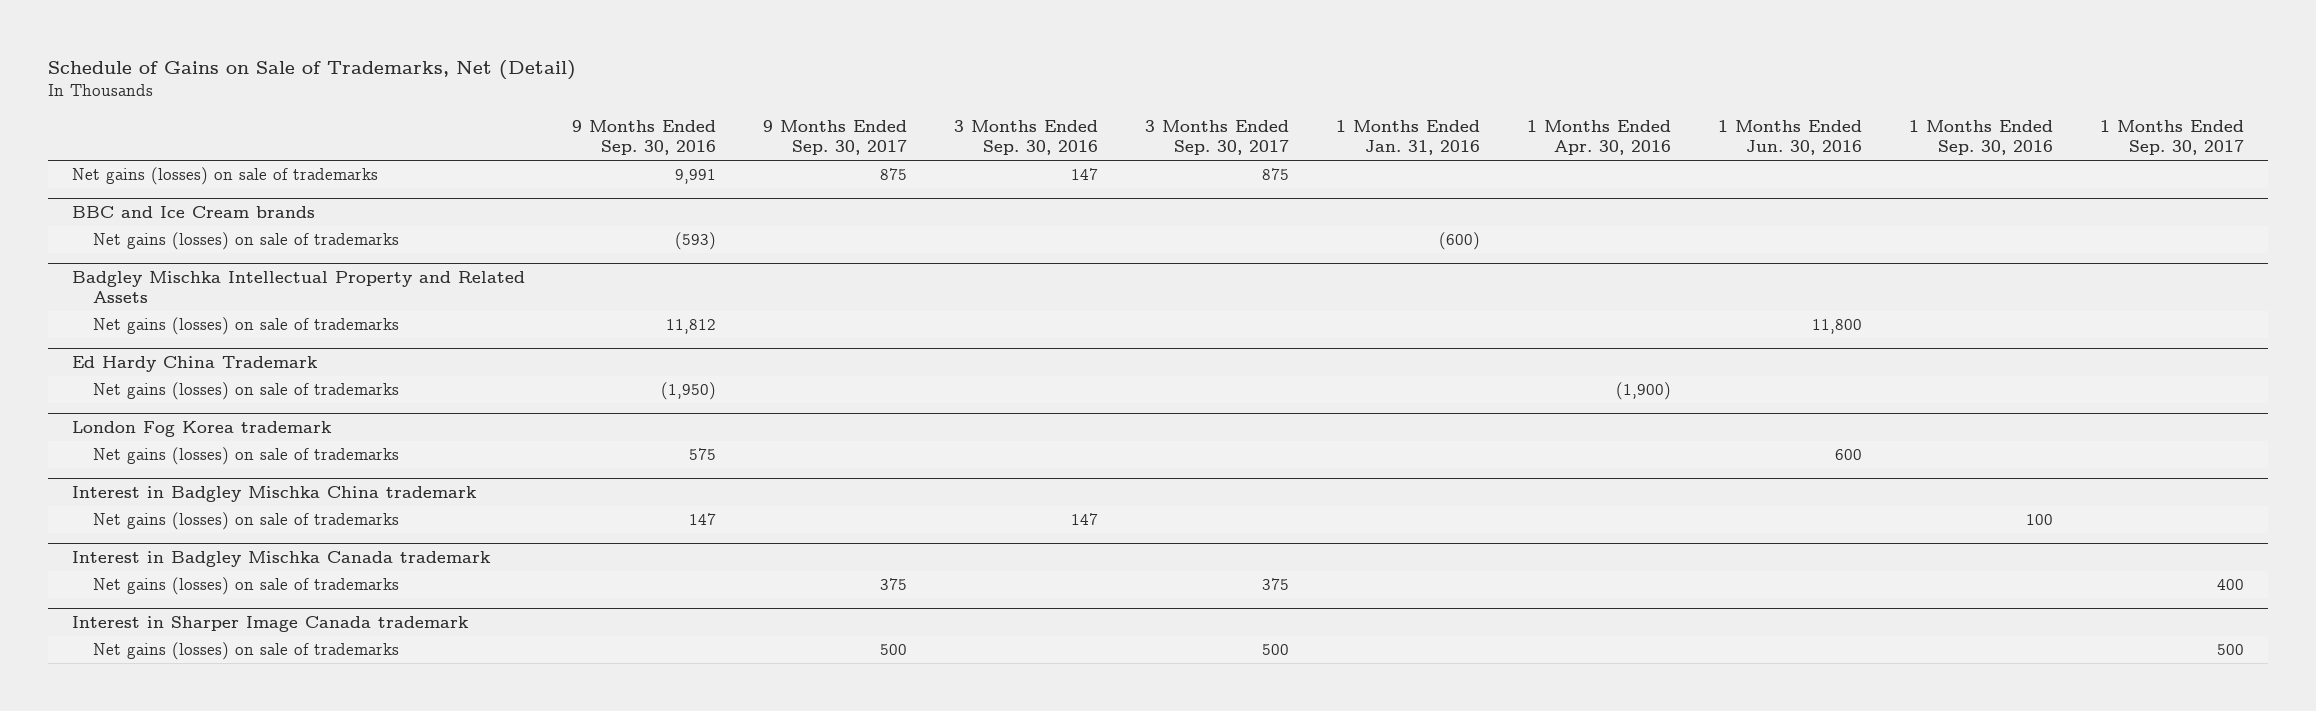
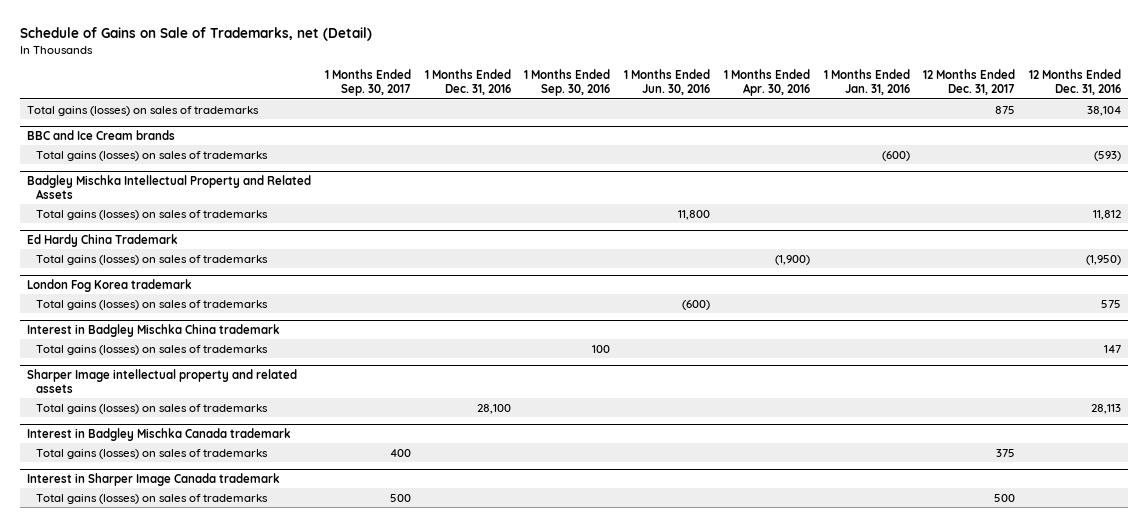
[48,59,577,80] Schedule of Gains on Sale of Trademarks, Net (Detail) -> [20,27,373,42] Schedule of Gains on Sale of Trademarks, net (Detail)
[571,119,716,156] 9 Months Ended Sep. 30, 2016 -> none
[762,119,907,156] 9 Months Ended Sep. 30, 2017 -> none
[953,119,1098,156] 3 Months Ended Sep. 30, 2016 -> none
[1144,119,1289,156] 3 Months Ended Sep. 30, 2017 -> none
none -> [424,69,511,96] 1 Months Ended Dec. 31, 2016
none -> [923,69,1016,96] 12 Months Ended Dec. 31, 2017
none -> [1029,69,1122,96] 12 Months Ended Dec. 31, 2016
[71,167,378,186] Net gains (losses) on sale of trademarks -> [27,105,260,116] Total gains (losses) on sales of trademarks
[92,232,399,251] Net gains (losses) on sale of trademarks -> [35,150,268,161] Total gains (losses) on sales of trademarks
[92,317,399,336] Net gains (losses) on sale of trademarks -> [35,209,268,220] Total gains (losses) on sales of trademarks
[92,382,399,401] Net gains (losses) on sale of trademarks -> [35,254,268,265] Total gains (losses) on sales of trademarks
[92,447,399,466] Net gains (losses) on sale of trademarks -> [35,299,268,310] Total gains (losses) on sales of trademarks
[1835,449,1863,461] 600 -> [682,299,711,310] (600)
[92,512,399,531] Net gains (losses) on sale of trademarks -> [35,344,268,355] Total gains (losses) on sales of trademarks
none -> [27,368,298,393] Sharper Image intellectual property and related assets
none -> [35,403,268,414] Total gains (losses) on sales of trademarks
[92,577,399,596] Net gains (losses) on sale of trademarks -> [35,448,268,459] Total gains (losses) on sales of trademarks
[92,642,399,661] Net gains (losses) on sale of trademarks -> [35,493,268,504] Total gains (losses) on sales of trademarks

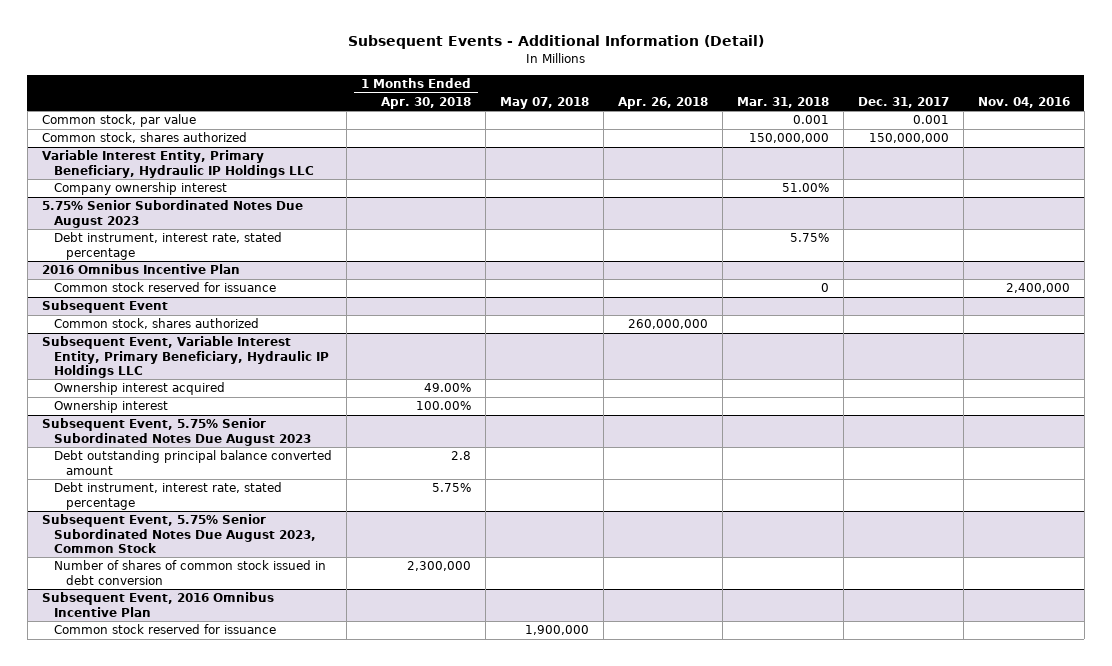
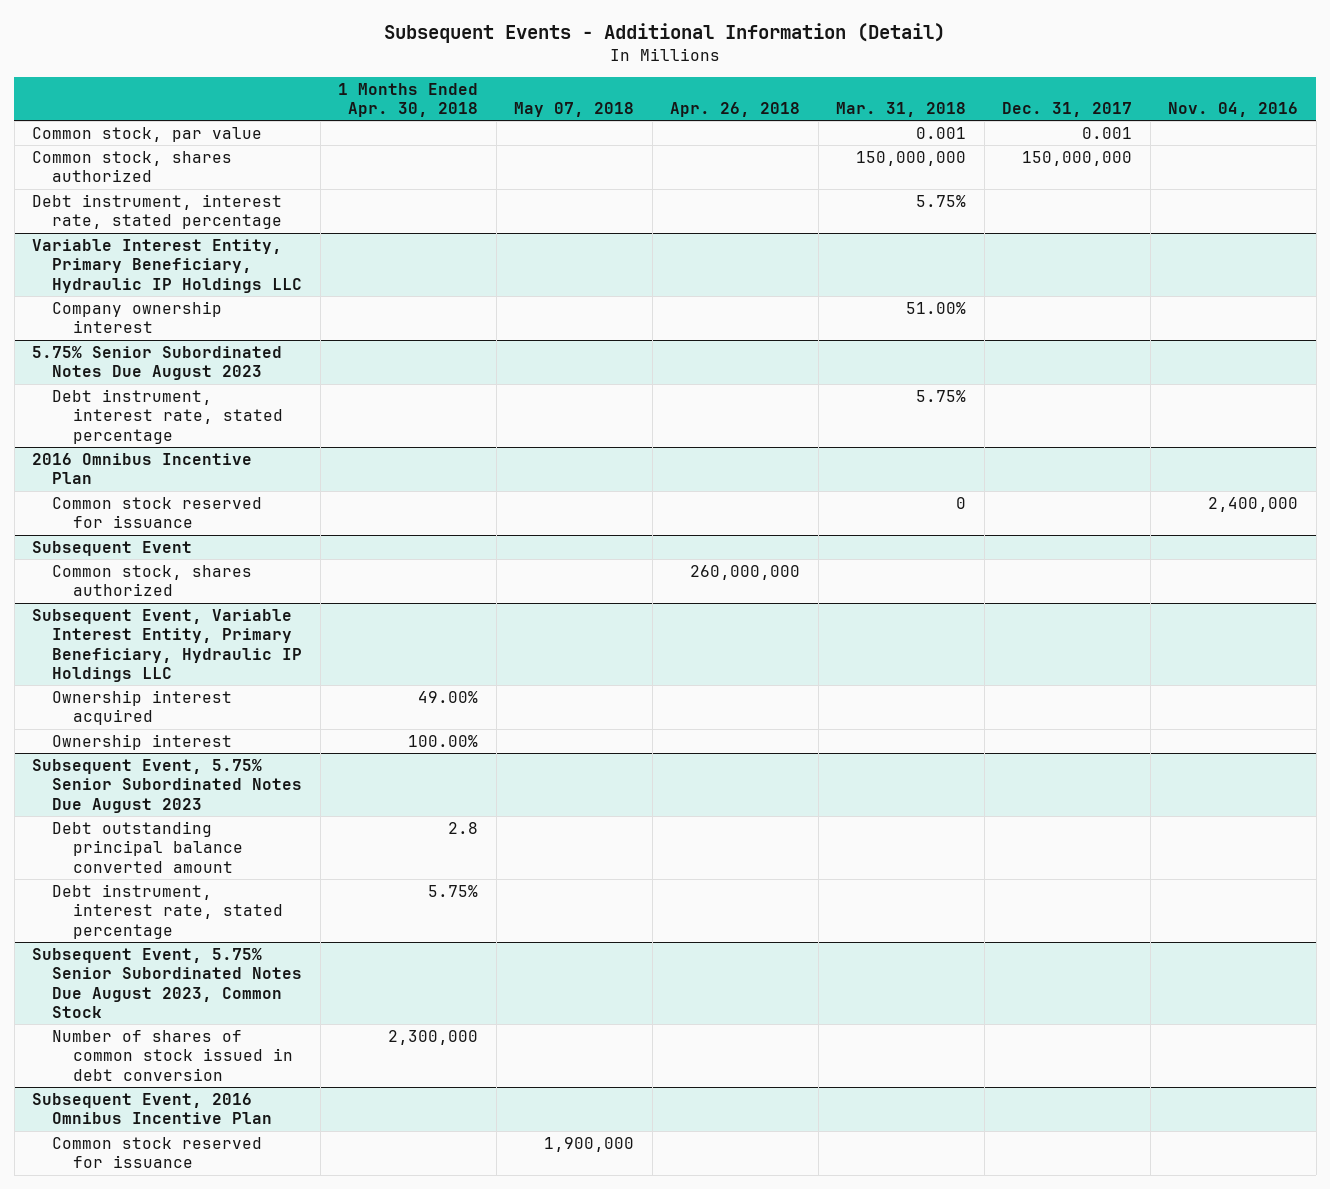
none -> [32,194,283,230] Debt instrument, interest rate, stated percentage

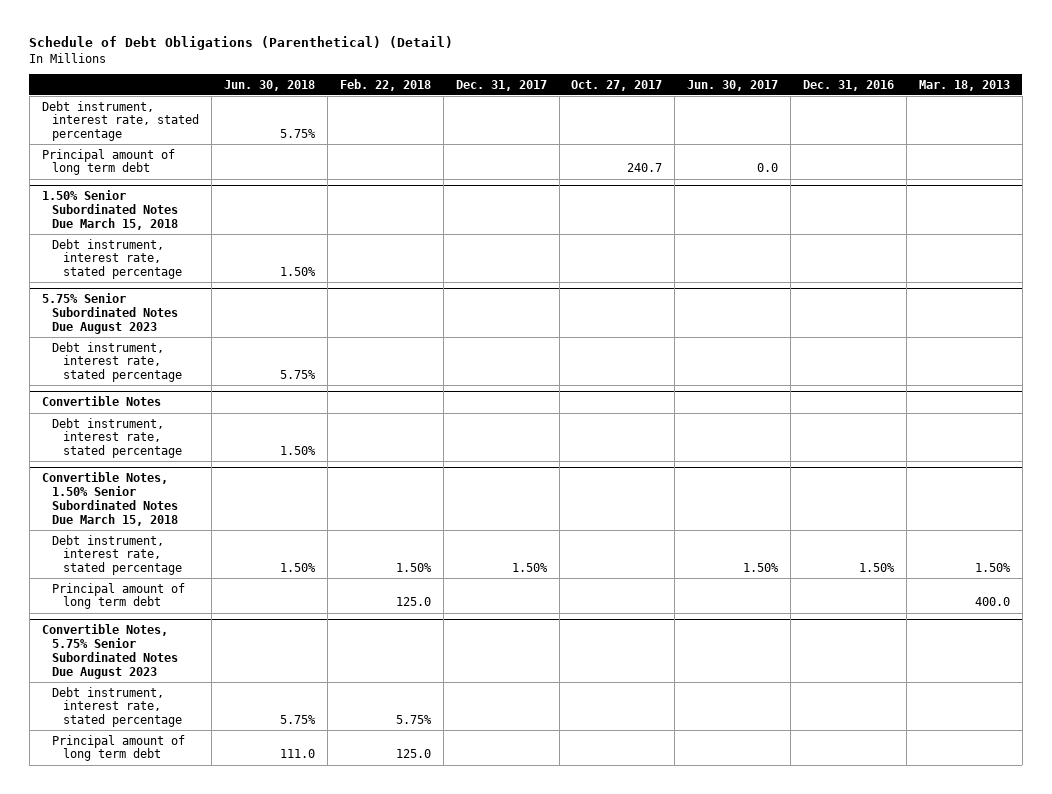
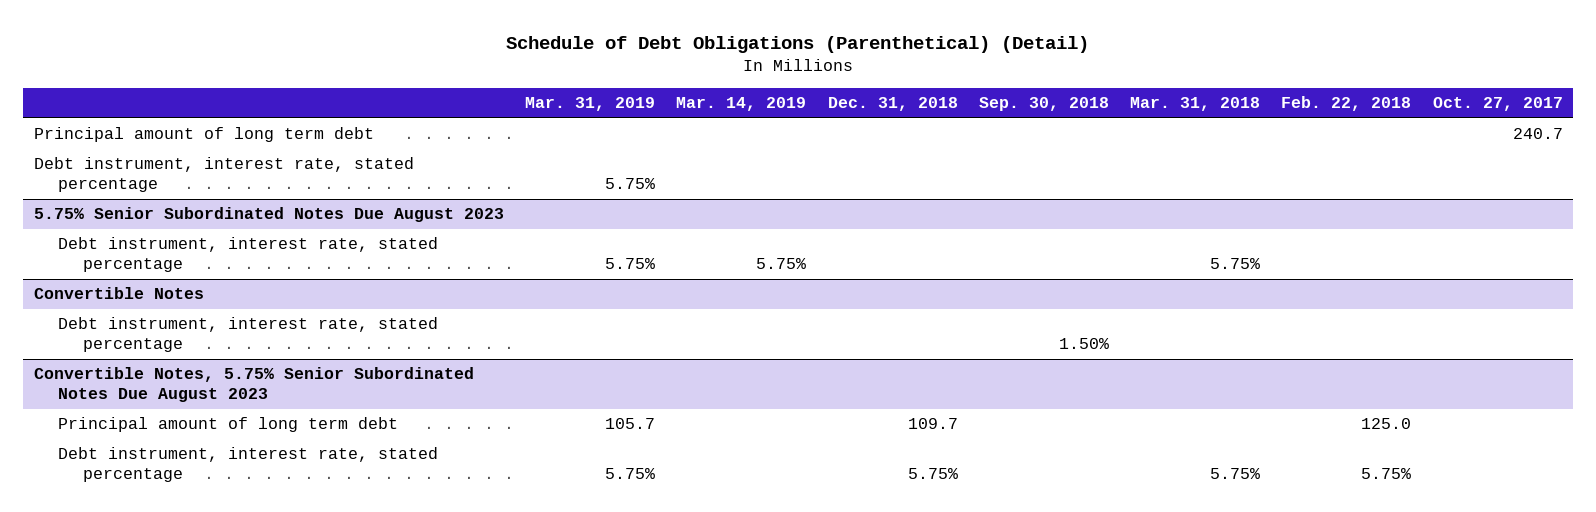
[224,79,316,91] Jun. 30, 2018 -> none
[455,79,547,91] Dec. 31, 2017 -> none
[687,79,779,91] Jun. 30, 2017 -> none
[803,79,895,91] Dec. 31, 2016 -> none
[918,79,1010,91] Mar. 18, 2013 -> none
none -> [524,97,655,112] Mar. 31, 2019
none -> [676,97,807,112] Mar. 14, 2019
none -> [827,97,958,112] Dec. 31, 2018
none -> [978,97,1109,112] Sep. 30, 2018
none -> [1130,97,1261,112] Mar. 31, 2018
[41,190,179,231] 1.50% Senior Subordinated Notes Due March 15, 2018 -> none
[52,238,182,280] Debt instrument, interest rate, stated percentage -> none
[41,100,200,142] Debt instrument, interest rate, stated percentage -> [33,157,414,193] Debt instrument, interest rate, stated percentage
[41,472,179,526] Convertible Notes, 1.50% Senior Subordinated Notes Due March 15, 2018 -> none
[52,534,182,576] Debt instrument, interest rate, stated percentage -> none
[52,582,186,610] Principal amount of long term debt -> none
[52,686,182,728] Debt instrument, interest rate, stated percentage -> [58,447,439,483] Debt instrument, interest rate, stated percentage

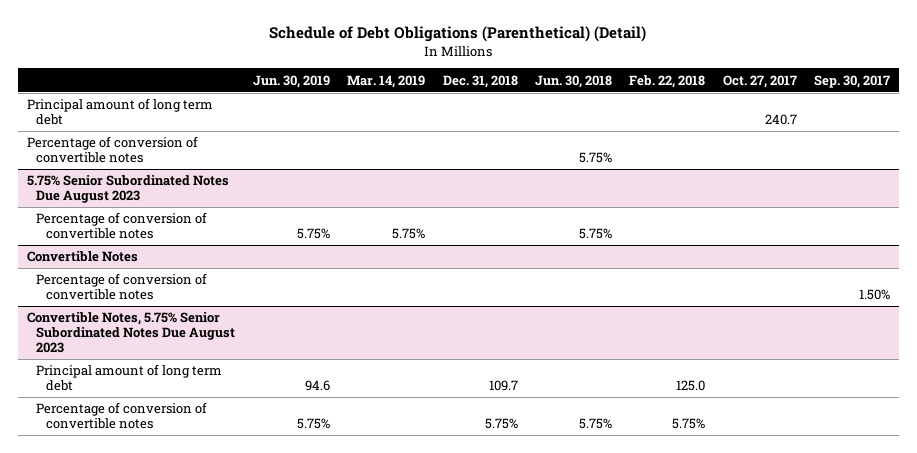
[524,97,655,112] Mar. 31, 2019 -> none
[978,97,1109,112] Sep. 30, 2018 -> none
[1130,97,1261,112] Mar. 31, 2018 -> none
none -> [252,74,330,88] Jun. 30, 2019
none -> [534,74,612,88] Jun. 30, 2018
none -> [814,74,891,88] Sep. 30, 2017
[33,157,414,193] Debt instrument, interest rate, stated percentage -> [26,136,198,164] Percentage of conversion of convertible notes
[58,237,439,273] Debt instrument, interest rate, stated percentage -> [36,212,208,240] Percentage of conversion of convertible notes
[58,317,439,353] Debt instrument, interest rate, stated percentage -> [36,273,208,301] Percentage of conversion of convertible notes
[58,447,439,483] Debt instrument, interest rate, stated percentage -> [36,402,208,430] Percentage of conversion of convertible notes

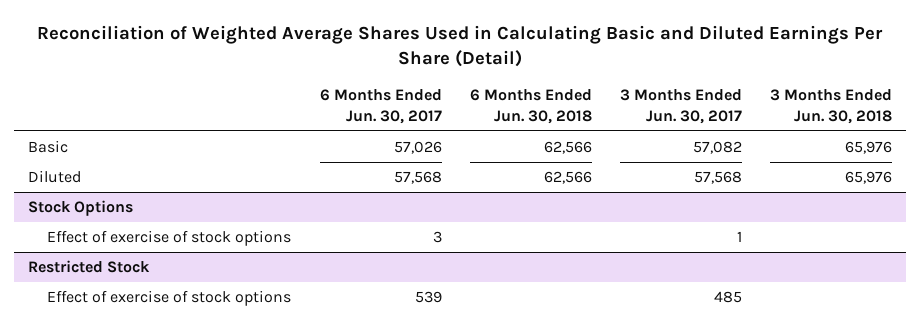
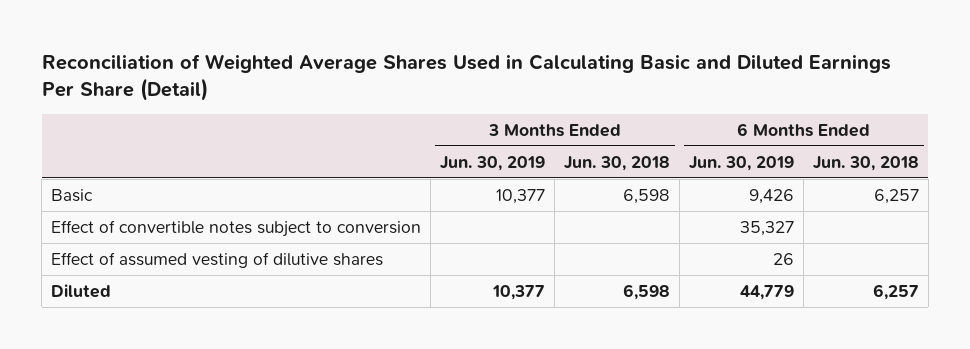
[319,89,442,124] 6 Months Ended Jun. 30, 2017 -> none
[620,89,743,124] 3 Months Ended Jun. 30, 2017 -> none
none -> [440,155,546,171] Jun. 30, 2019
none -> [688,155,794,171] Jun. 30, 2019
[28,200,134,217] Stock Options -> none
[47,230,292,247] Effect of exercise of stock options -> none
[28,260,151,274] Restricted Stock -> none
[47,290,292,307] Effect of exercise of stock options -> none
[543,141,592,155] 62,566 -> [873,189,919,205] 6,257
[845,141,893,155] 65,976 -> [623,189,671,205] 6,598
none -> [51,220,422,238] Effect of convertible notes subject to conversion
none -> [51,252,384,269] Effect of assumed vesting of dilutive shares
[543,171,592,185] 62,566 -> [872,284,919,301] 6,257
[845,171,893,185] 65,976 -> [623,284,671,301] 6,598

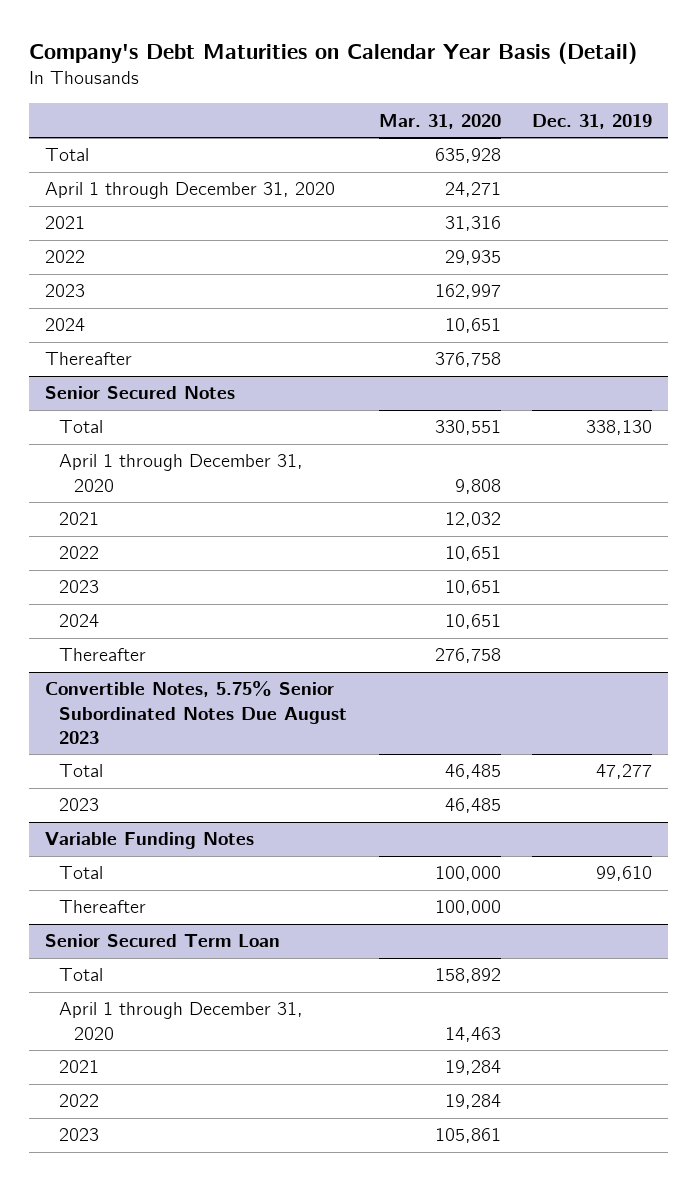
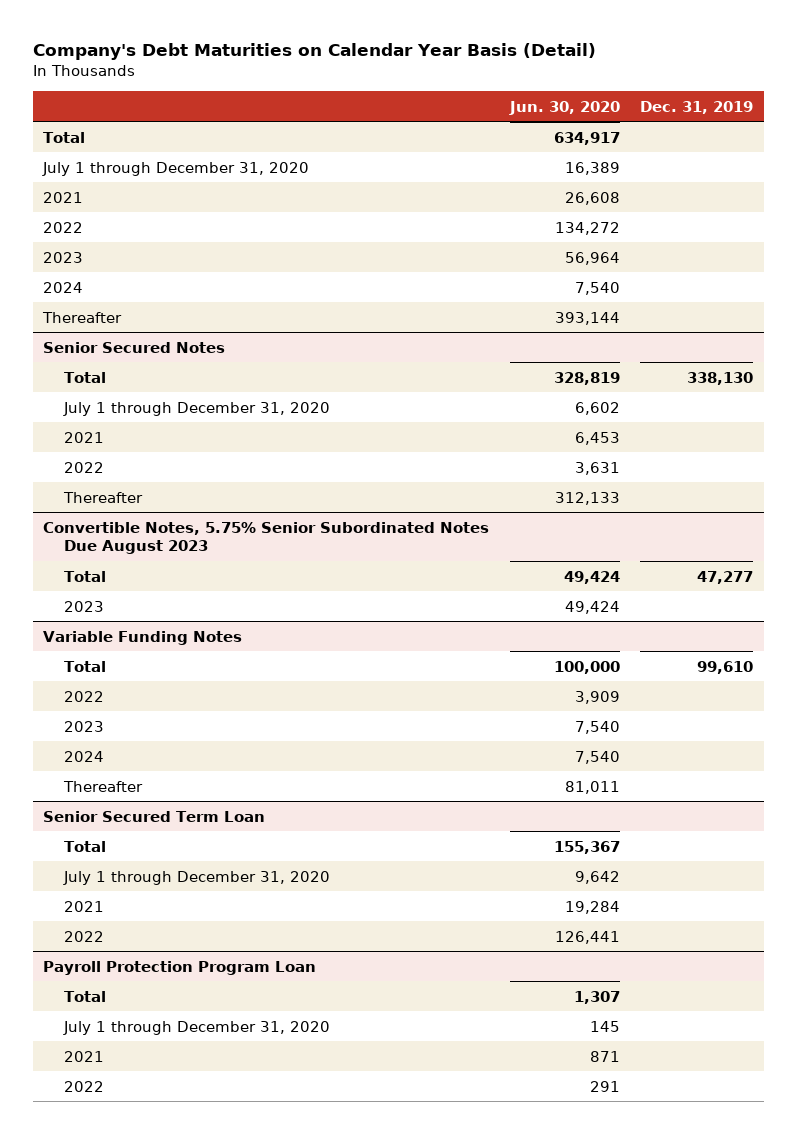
[378,113,501,129] Mar. 31, 2020 -> none
none -> [508,100,620,115] Jun. 30, 2020
[44,182,335,200] April 1 through December 31, 2020 -> [42,161,310,176] July 1 through December 31, 2020
[59,454,304,492] April 1 through December 31, 2020 -> [62,401,330,416] July 1 through December 31, 2020
[59,580,100,594] 2023 -> none
[59,614,100,628] 2024 -> none
none -> [63,690,104,702] 2022
none -> [63,720,104,732] 2023
none -> [63,750,104,762] 2024
[59,1002,304,1040] April 1 through December 31, 2020 -> [62,870,330,885] July 1 through December 31, 2020
[59,1128,100,1142] 2023 -> none
none -> [43,960,317,975] Payroll Protection Program Loan
none -> [63,990,106,1002] Total
none -> [62,1020,330,1035] July 1 through December 31, 2020
none -> [63,1050,104,1062] 2021
none -> [63,1080,104,1092] 2022

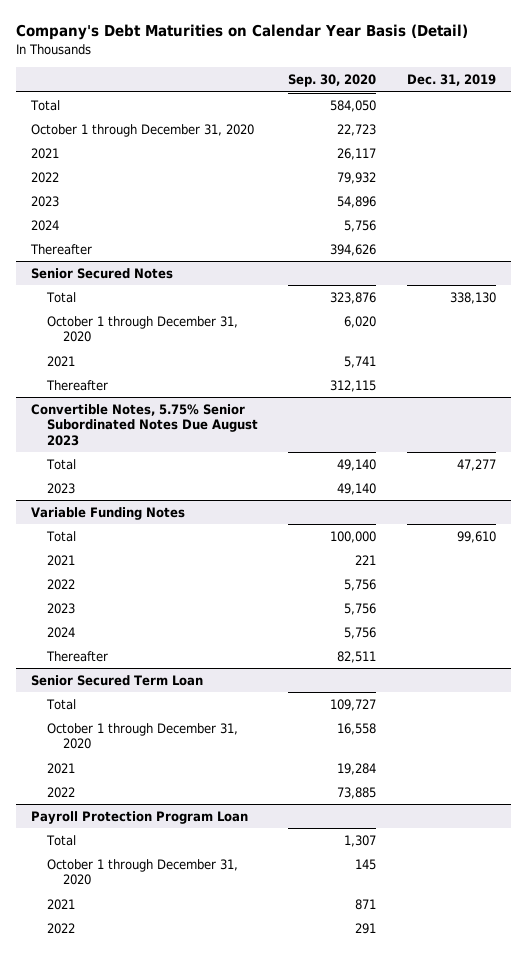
[508,100,620,115] Jun. 30, 2020 -> none
none -> [288,74,377,88] Sep. 30, 2020
[42,161,310,176] July 1 through December 31, 2020 -> [31,124,255,138] October 1 through December 31, 2020
[62,401,330,416] July 1 through December 31, 2020 -> [47,316,239,343] October 1 through December 31, 2020
[63,461,104,473] 2022 -> none
none -> [47,555,76,567] 2021
[62,870,330,885] July 1 through December 31, 2020 -> [47,723,239,750] October 1 through December 31, 2020
[62,1020,330,1035] July 1 through December 31, 2020 -> [47,859,239,886] October 1 through December 31, 2020

